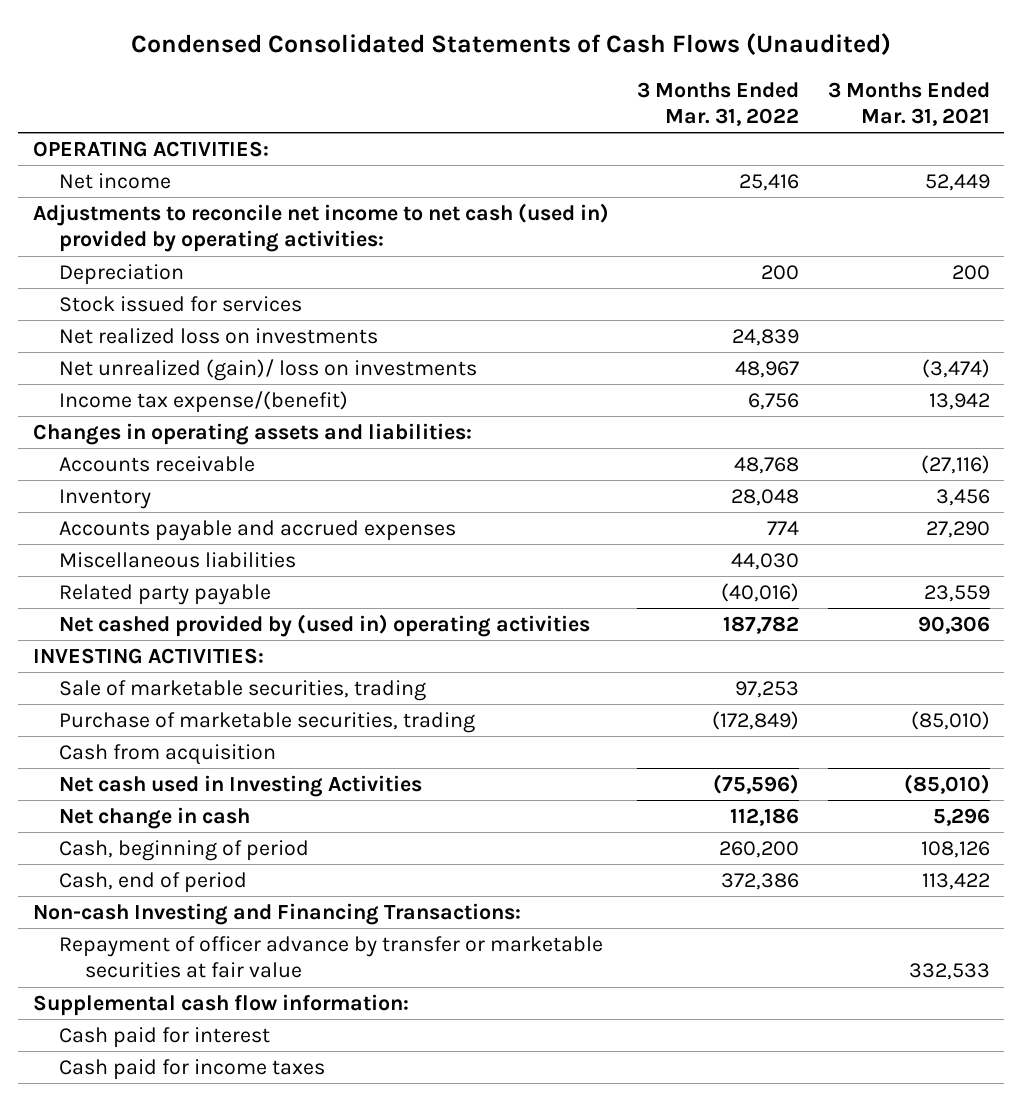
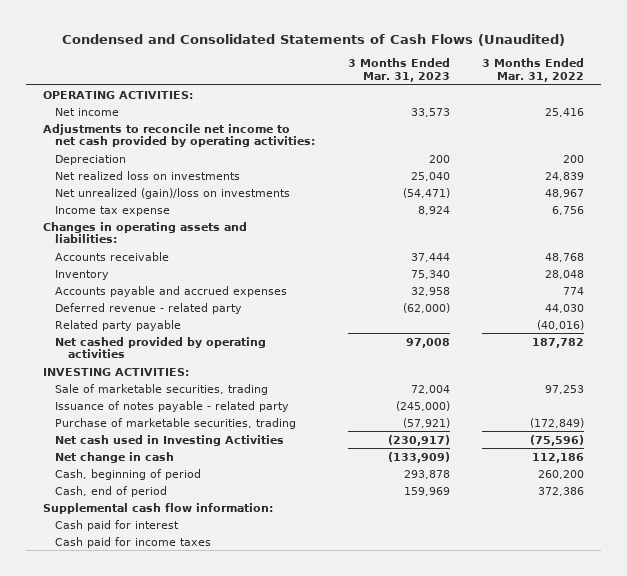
[131,33,892,56] Condensed Consolidated Statements of Cash Flows (Unaudited) -> [61,33,565,46] Condensed and Consolidated Statements of Cash Flows (Unaudited)
[828,81,991,127] 3 Months Ended Mar. 31, 2021 -> none
none -> [347,58,450,83] 3 Months Ended Mar. 31, 2023
[32,202,609,253] Adjustments to reconcile net income to net cash (used in) provided by operating activities: -> [42,123,316,148] Adjustments to reconcile net income to net cash provided by operating activities:
[58,295,302,312] Stock issued for services -> none
[58,358,477,381] Net unrealized (gain)/ loss on investments -> [55,187,291,199] Net unrealized (gain)/loss on investments
[58,390,348,413] Income tax expense/(benefit) -> [55,205,171,216] Income tax expense
[58,551,296,568] Miscellaneous liabilities -> [55,302,243,314] Deferred revenue - related party
[58,613,590,637] Net cashed provided by (used in) operating activities -> [55,336,267,359] Net cashed provided by operating activities
none -> [55,400,290,412] Issuance of notes payable - related party
[58,743,276,765] Cash from acquisition -> none
[32,902,521,925] Non-cash Investing and Financing Transactions: -> none
[58,935,603,979] Repayment of officer advance by transfer or marketable securities at fair value -> none

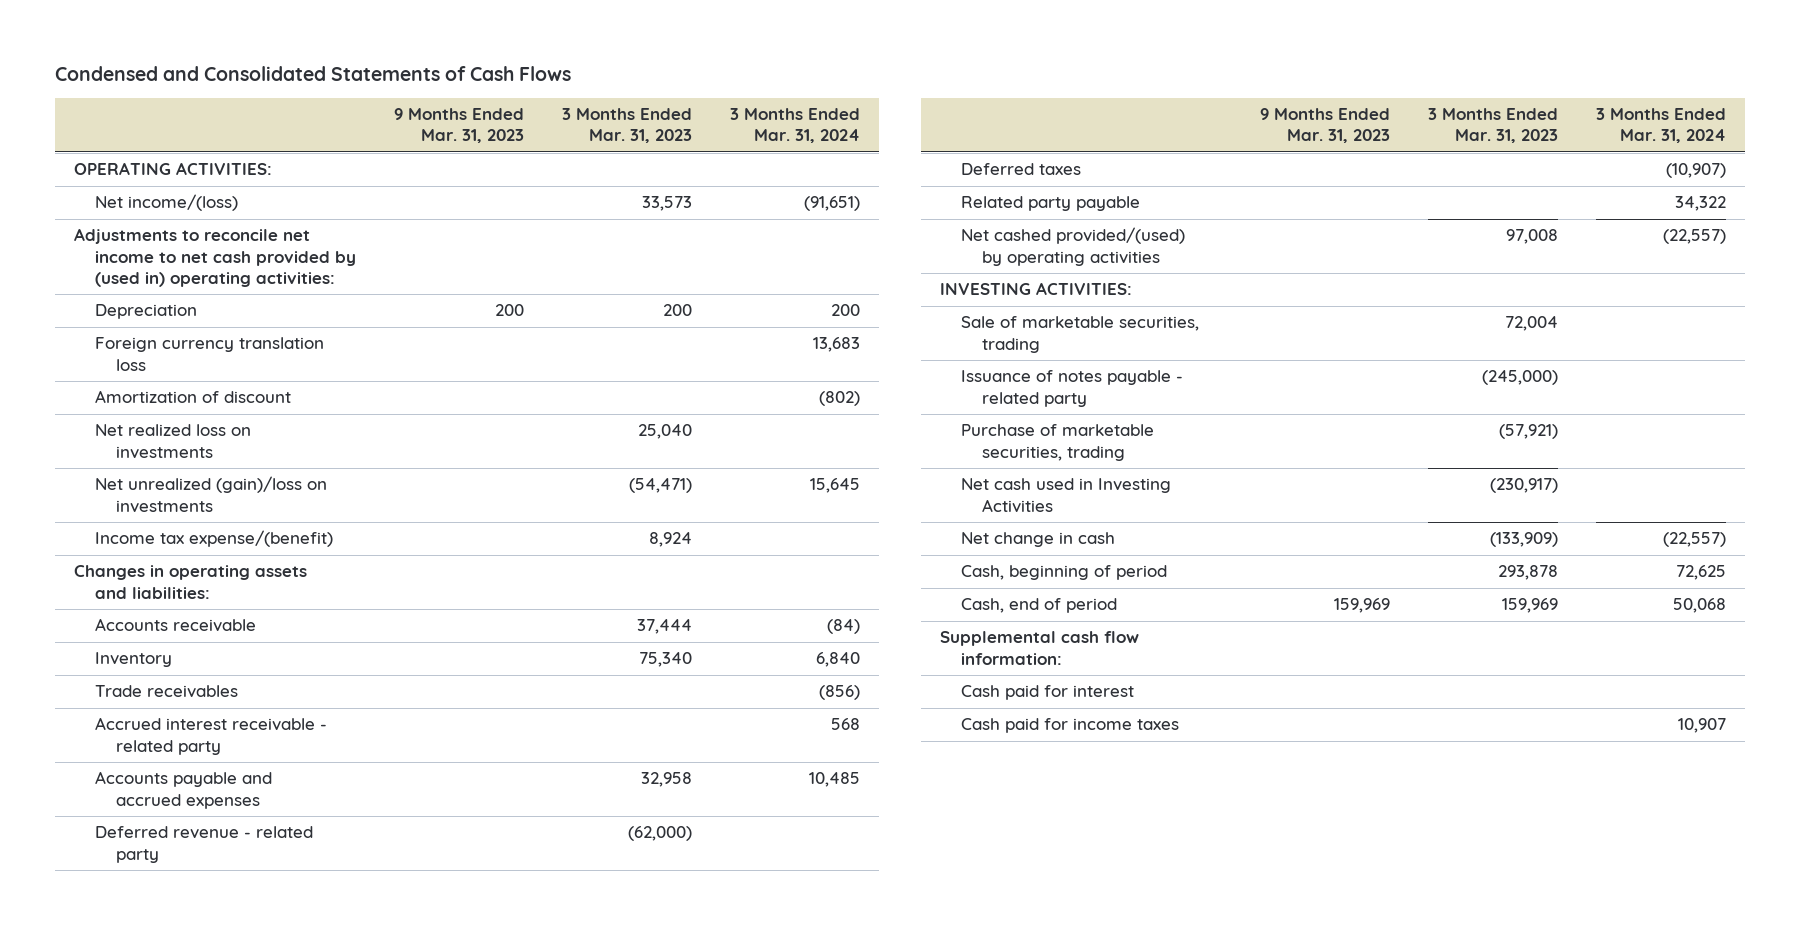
[61,33,565,46] Condensed and Consolidated Statements of Cash Flows (Unaudited) -> [54,66,571,82] Condensed and Consolidated Statements of Cash Flows
[482,58,585,83] 3 Months Ended Mar. 31, 2022 -> none
none -> [393,108,524,144] 9 Months Ended Mar. 31, 2023
none -> [729,108,860,144] 3 Months Ended Mar. 31, 2024
[55,107,120,116] Net income -> [94,194,238,212] Net income/(loss)
[42,123,316,148] Adjustments to reconcile net income to net cash provided by operating activities: -> [73,228,356,287] Adjustments to reconcile net income to net cash provided by (used in) operating activities:
none -> [94,337,324,371] Foreign currency translation loss
none -> [94,390,291,404] Amortization of discount
[55,205,171,216] Income tax expense -> [94,530,333,548] Income tax expense/(benefit)
none -> [94,685,238,699] Trade receivables
none -> [94,717,327,755] Accrued interest receivable - related party
none -> [961,163,1082,176] Deferred taxes
[55,336,267,359] Net cashed provided by operating activities -> [961,227,1186,266] Net cashed provided/(used) by operating activities

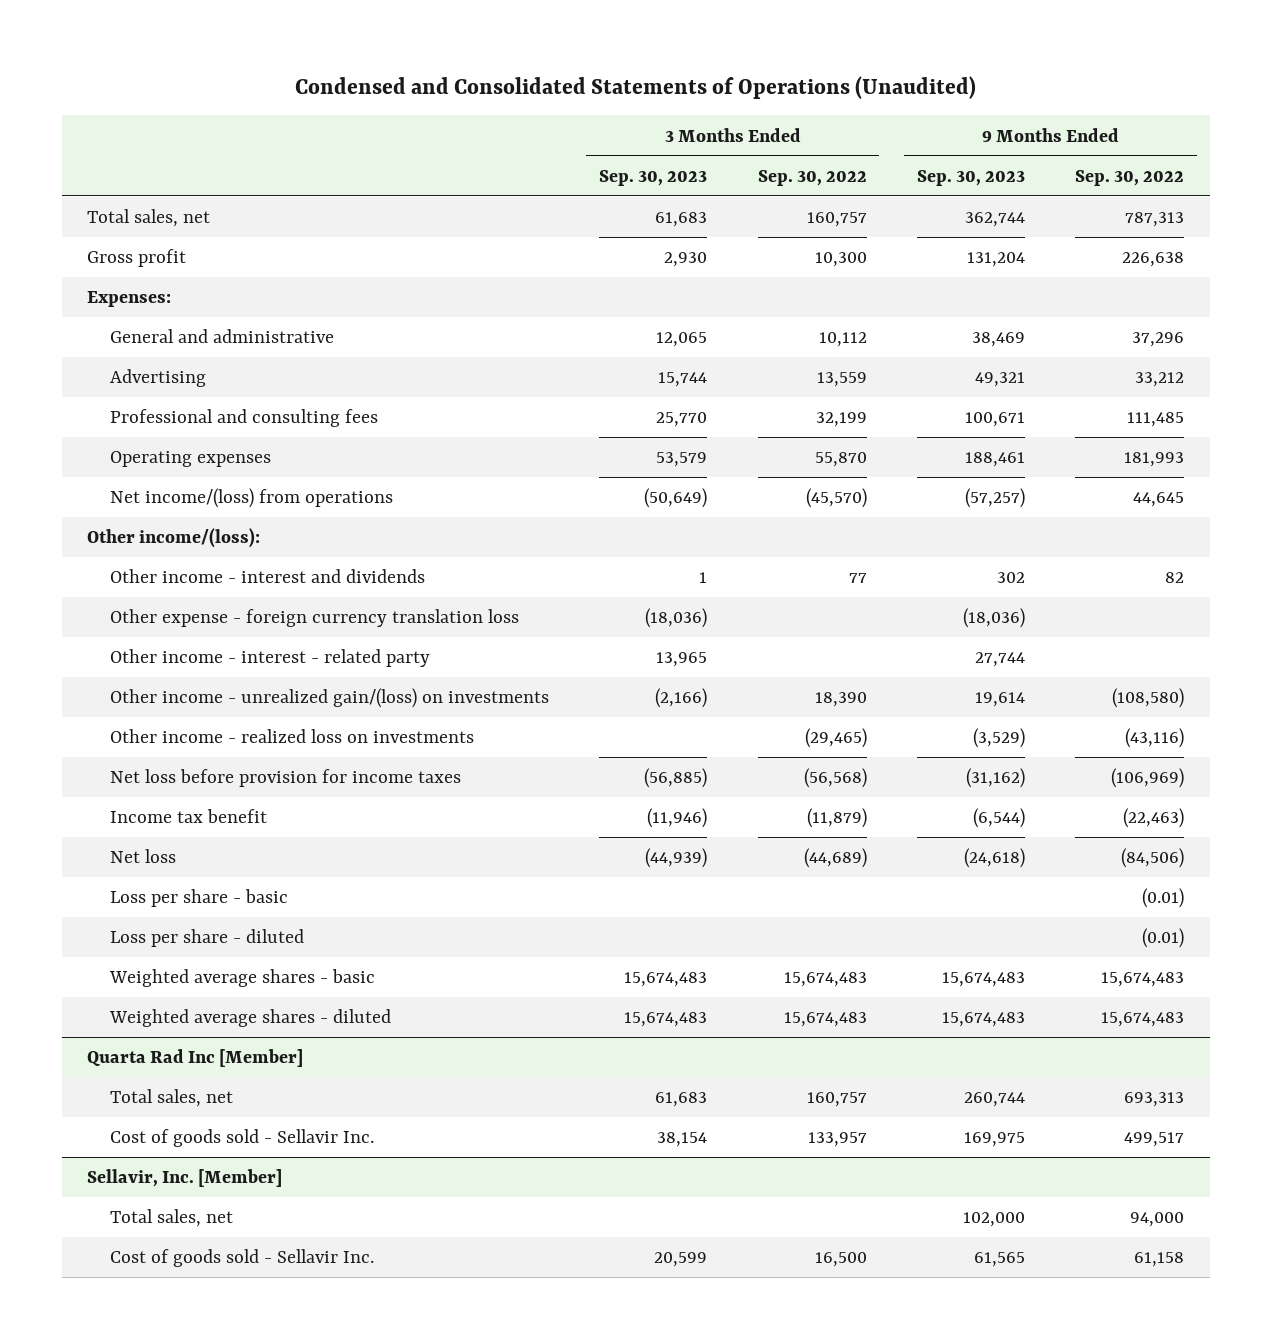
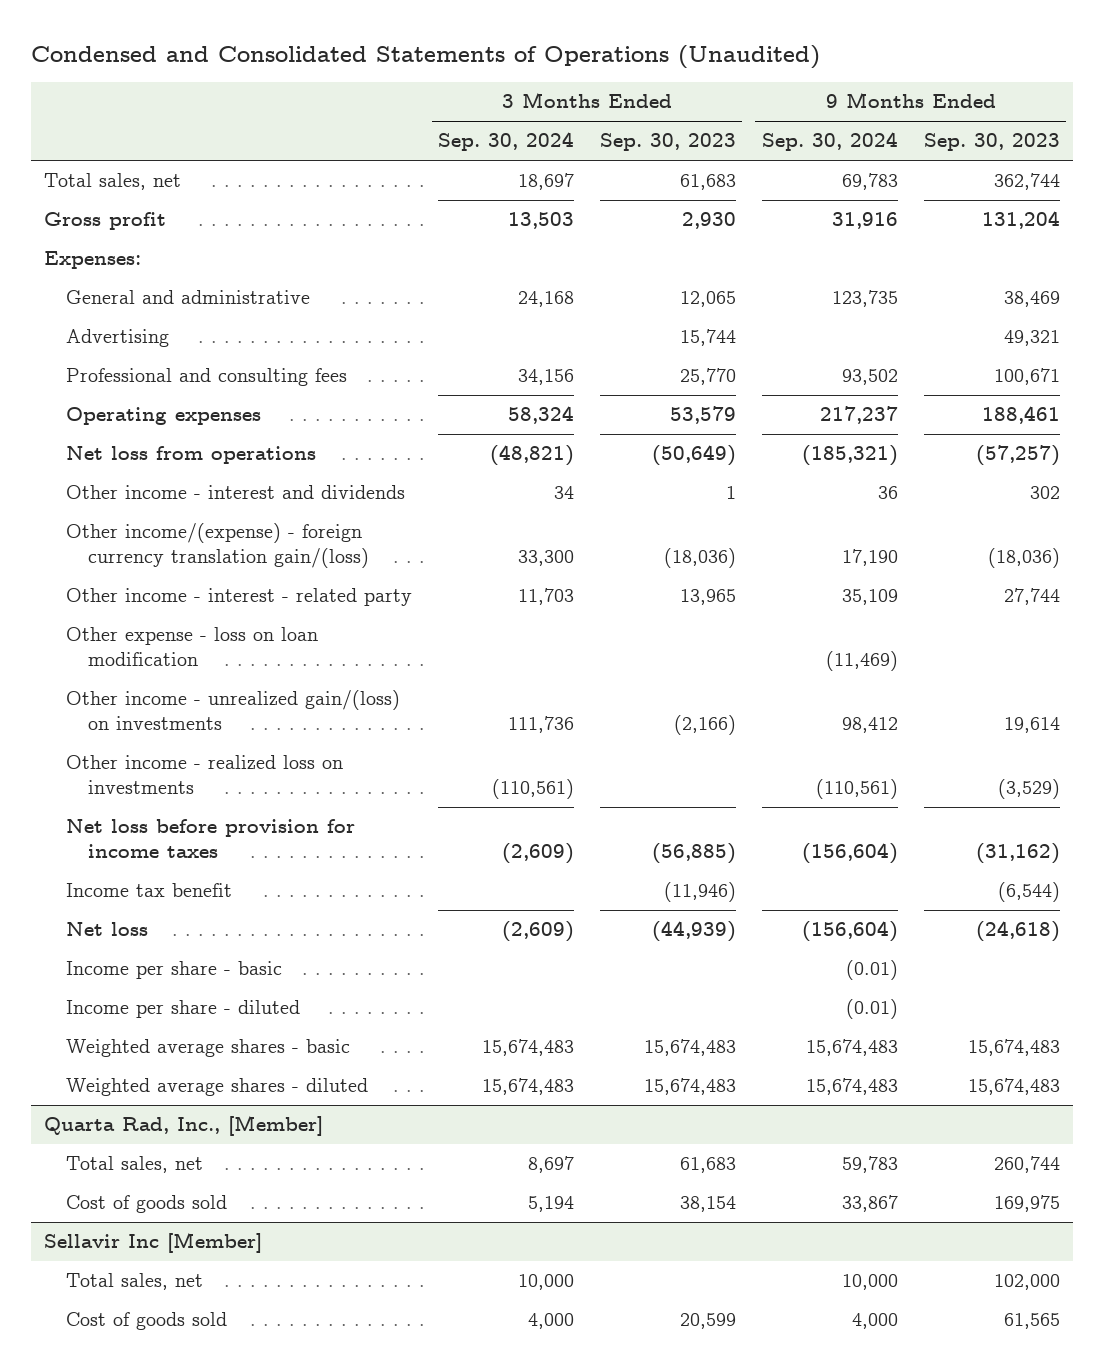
[757,169,867,186] Sep. 30, 2022 -> none
[1075,169,1185,186] Sep. 30, 2022 -> none
none -> [438,132,575,152] Sep. 30, 2024
none -> [761,132,898,152] Sep. 30, 2024
[86,528,260,549] Other income/(loss): -> none
[109,488,393,509] Net income/(loss) from operations -> [66,446,317,465] Net loss from operations
[109,609,519,628] Other expense - foreign currency translation loss -> [66,523,370,568] Other income/(expense) - foreign currency translation gain/(loss)
none -> [66,627,319,666] Other expense - loss on loan modification
[109,889,288,908] Loss per share - basic -> [66,961,283,980] Income per share - basic
[109,929,304,948] Loss per share - diluted -> [66,1000,301,1019] Income per share - diluted
[86,1049,303,1068] Quarta Rad Inc [Member] -> [44,1115,324,1137] Quarta Rad, Inc., [Member]
[109,1129,374,1148] Cost of goods sold - Sellavir Inc. -> [66,1195,228,1214] Cost of goods sold
[86,1169,282,1188] Sellavir, Inc. [Member] -> [44,1232,263,1254] Sellavir Inc [Member]
[109,1249,374,1268] Cost of goods sold - Sellavir Inc. -> [66,1312,228,1331] Cost of goods sold

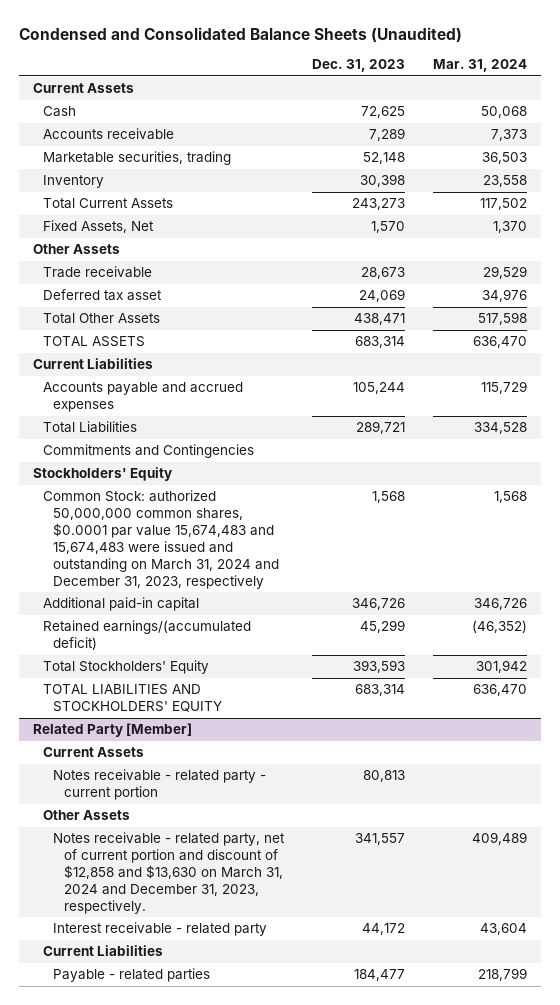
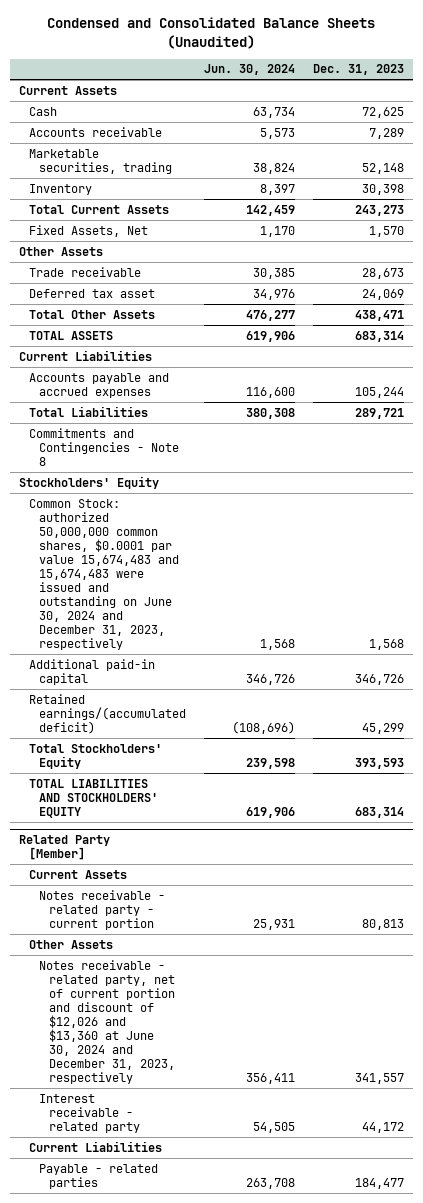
[433,59,528,73] Mar. 31, 2024 -> none
none -> [203,64,295,76] Jun. 30, 2024
[43,444,255,459] Commitments and Contingencies -> [28,427,179,466] Commitments and Contingencies - Note 8
[43,490,280,589] Common Stock: authorized 50,000,000 common shares, $0.0001 par value 15,674,483 and 15,674,483 were issued and outstanding on March 31, 2024 and December 31, 2023, respectively -> [28,498,179,651] Common Stock: authorized 50,000,000 common shares, $0.0001 par value 15,674,483 and 15,674,483 were issued and outstanding on June 30, 2024 and December 31, 2023, respectively
[53,832,286,914] Notes receivable - related party, net of current portion and discount of $12,858 and $13,630 on March 31, 2024 and December 31, 2023, respectively. -> [38,959,176,1085] Notes receivable - related party, net of current portion and discount of $12,026 and $13,360 at June 30, 2024 and December 31, 2023, respectively

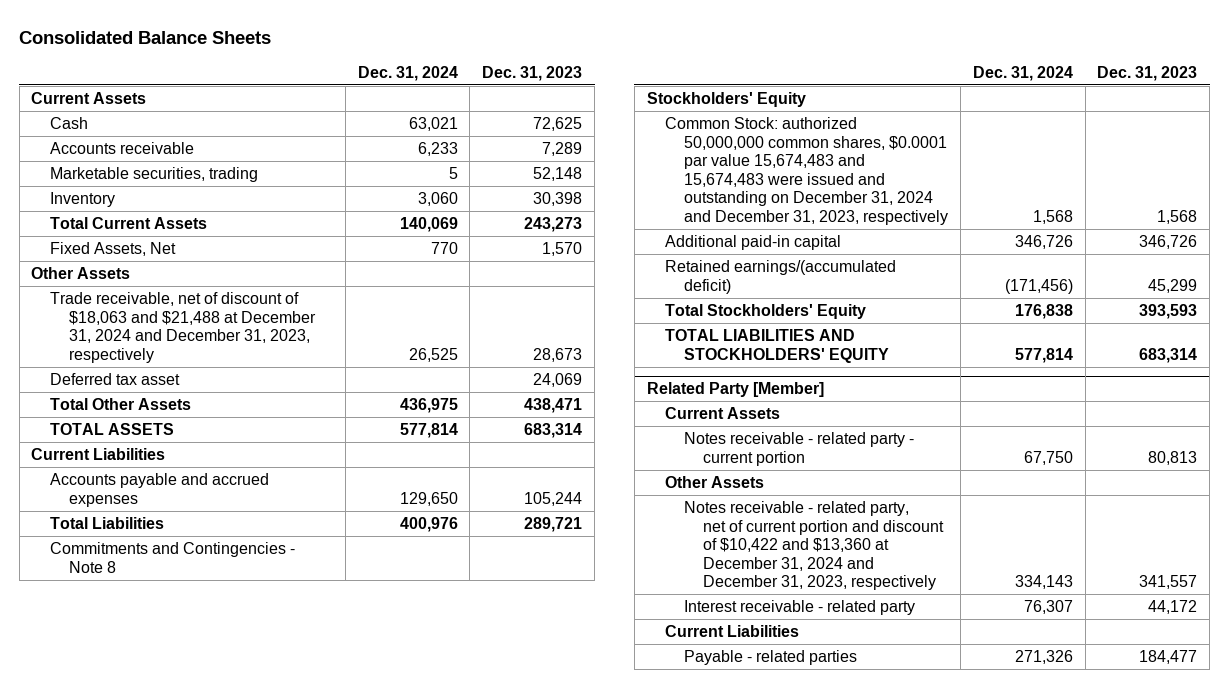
[47,17,376,49] Condensed and Consolidated Balance Sheets (Unaudited) -> [19,30,272,44] Consolidated Balance Sheets
[203,64,295,76] Jun. 30, 2024 -> none
none -> [357,65,458,81] Dec. 31, 2024
[28,266,141,277] Trade receivable -> [50,292,316,363] Trade receivable, net of discount of $18,063 and $21,488 at December 31, 2024 and December 31, 2023, respectively
[28,498,179,651] Common Stock: authorized 50,000,000 common shares, $0.0001 par value 15,674,483 and 15,674,483 were issued and outstanding on June 30, 2024 and December 31, 2023, respectively -> [665,117,949,225] Common Stock: authorized 50,000,000 common shares, $0.0001 par value 15,674,483 and 15,674,483 were issued and outstanding on December 31, 2024 and December 31, 2023, respectively
[38,959,176,1085] Notes receivable - related party, net of current portion and discount of $12,026 and $13,360 at June 30, 2024 and December 31, 2023, respectively -> [684,501,944,591] Notes receivable - related party, net of current portion and discount of $10,422 and $13,360 at December 31, 2024 and December 31, 2023, respectively

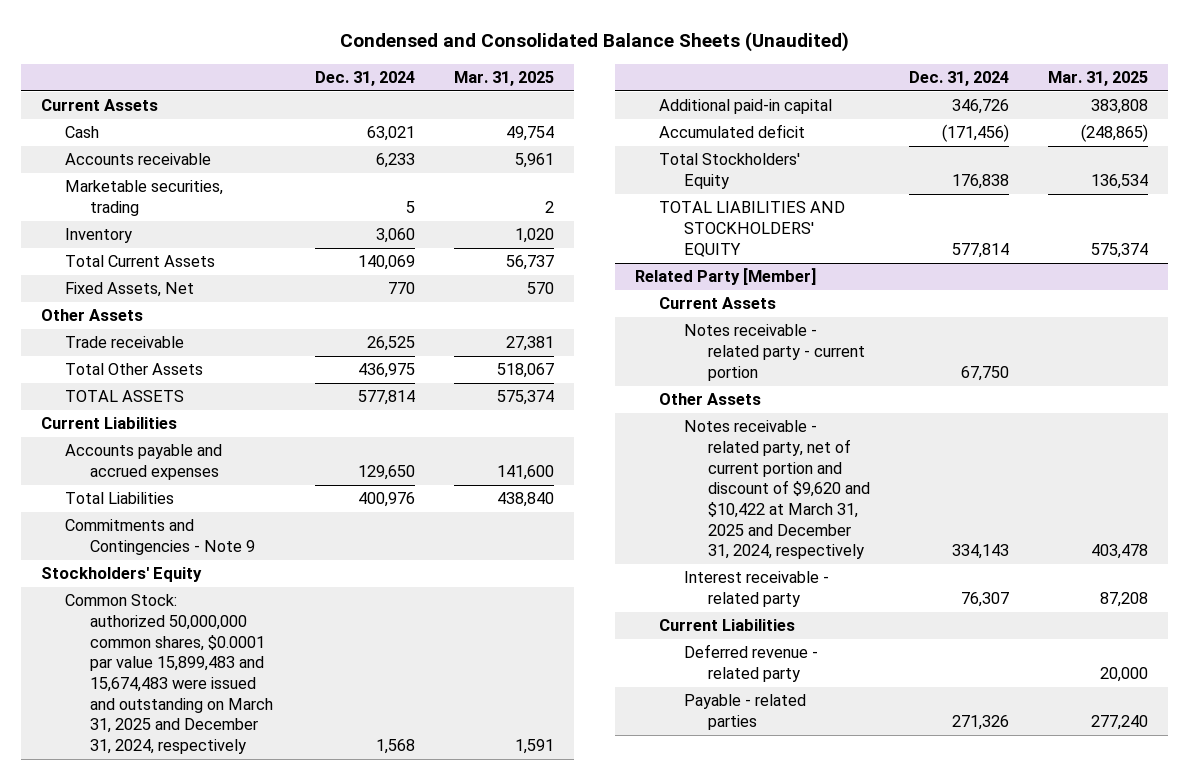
[19,30,272,44] Consolidated Balance Sheets -> [339,31,849,52] Condensed and Consolidated Balance Sheets (Unaudited)
[482,65,583,81] Dec. 31, 2023 -> none
none -> [454,71,555,87] Mar. 31, 2025
[50,373,181,386] Deferred tax asset -> none
[50,292,316,363] Trade receivable, net of discount of $18,063 and $21,488 at December 31, 2024 and December 31, 2023, respectively -> [65,336,185,349] Trade receivable
[50,542,296,573] Commitments and Contingencies - Note 8 -> [65,519,255,556] Commitments and Contingencies - Note 9
[665,117,949,225] Common Stock: authorized 50,000,000 common shares, $0.0001 par value 15,674,483 and 15,674,483 were issued and outstanding on December 31, 2024 and December 31, 2023, respectively -> [65,594,273,755] Common Stock: authorized 50,000,000 common shares, $0.0001 par value 15,899,483 and 15,674,483 were issued and outstanding on March 31, 2025 and December 31, 2024, respectively
[665,260,897,294] Retained earnings/(accumulated deficit) -> [659,124,806,139] Accumulated deficit
[684,501,944,591] Notes receivable - related party, net of current portion and discount of $10,422 and $13,360 at December 31, 2024 and December 31, 2023, respectively -> [683,420,871,560] Notes receivable - related party, net of current portion and discount of $9,620 and $10,422 at March 31, 2025 and December 31, 2024, respectively
none -> [683,644,818,683] Deferred revenue - related party

